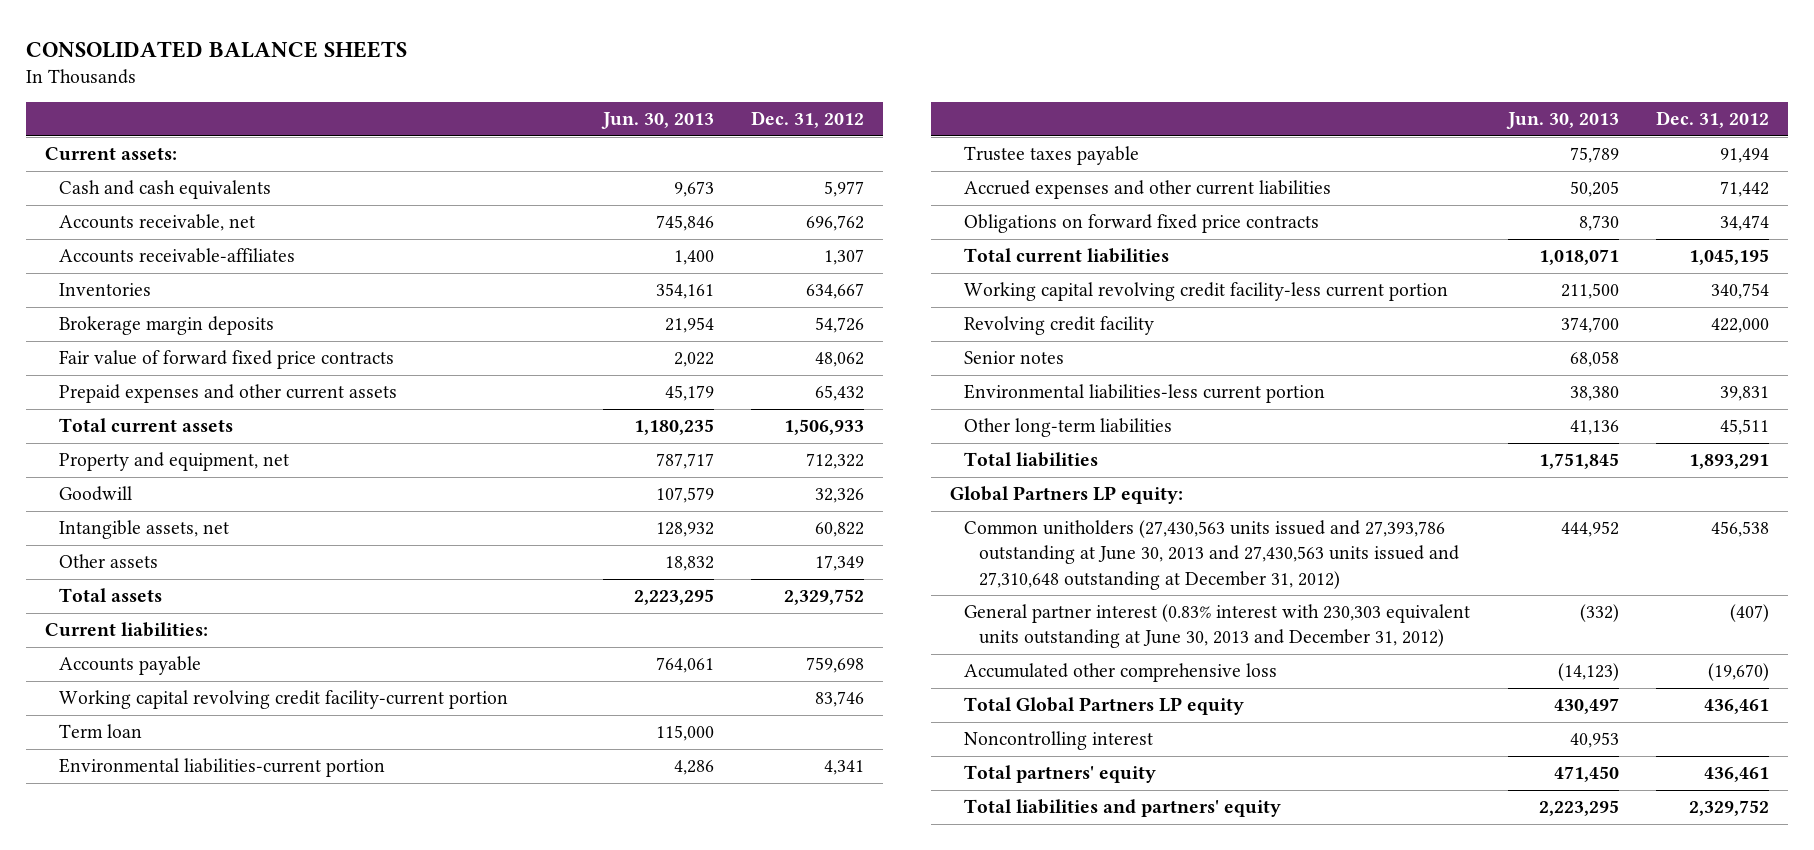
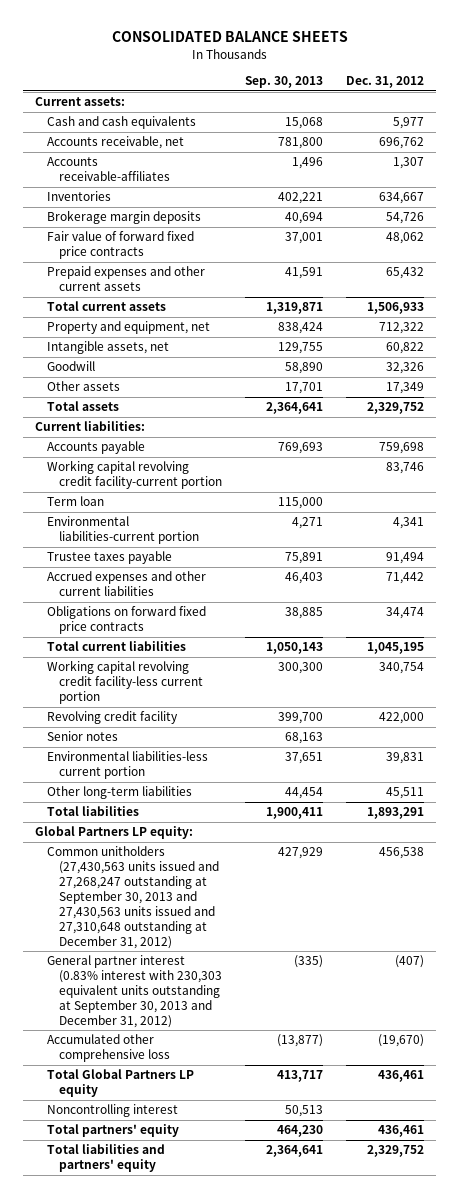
[600,112,714,130] Jun. 30, 2013 -> none
none -> [244,76,323,89] Sep. 30, 2013
[59,486,133,502] Goodwill -> [46,361,95,372] Goodwill
[964,520,1460,590] Common unitholders (27,430,563 units issued and 27,393,786 outstanding at June 30, 2013 and 27,430,563 units issued and 27,310,648 outstanding at December 31, 2012) -> [46,846,219,949] Common unitholders (27,430,563 units issued and 27,268,247 outstanding at September 30, 2013 and 27,430,563 units issued and 27,310,648 outstanding at December 31, 2012)
[964,604,1471,649] General partner interest (0.83% interest with 230,303 equivalent units outstanding at June 30, 2013 and December 31, 2012) -> [46,955,222,1029] General partner interest (0.83% interest with 230,303 equivalent units outstanding at September 30, 2013 and December 31, 2012)

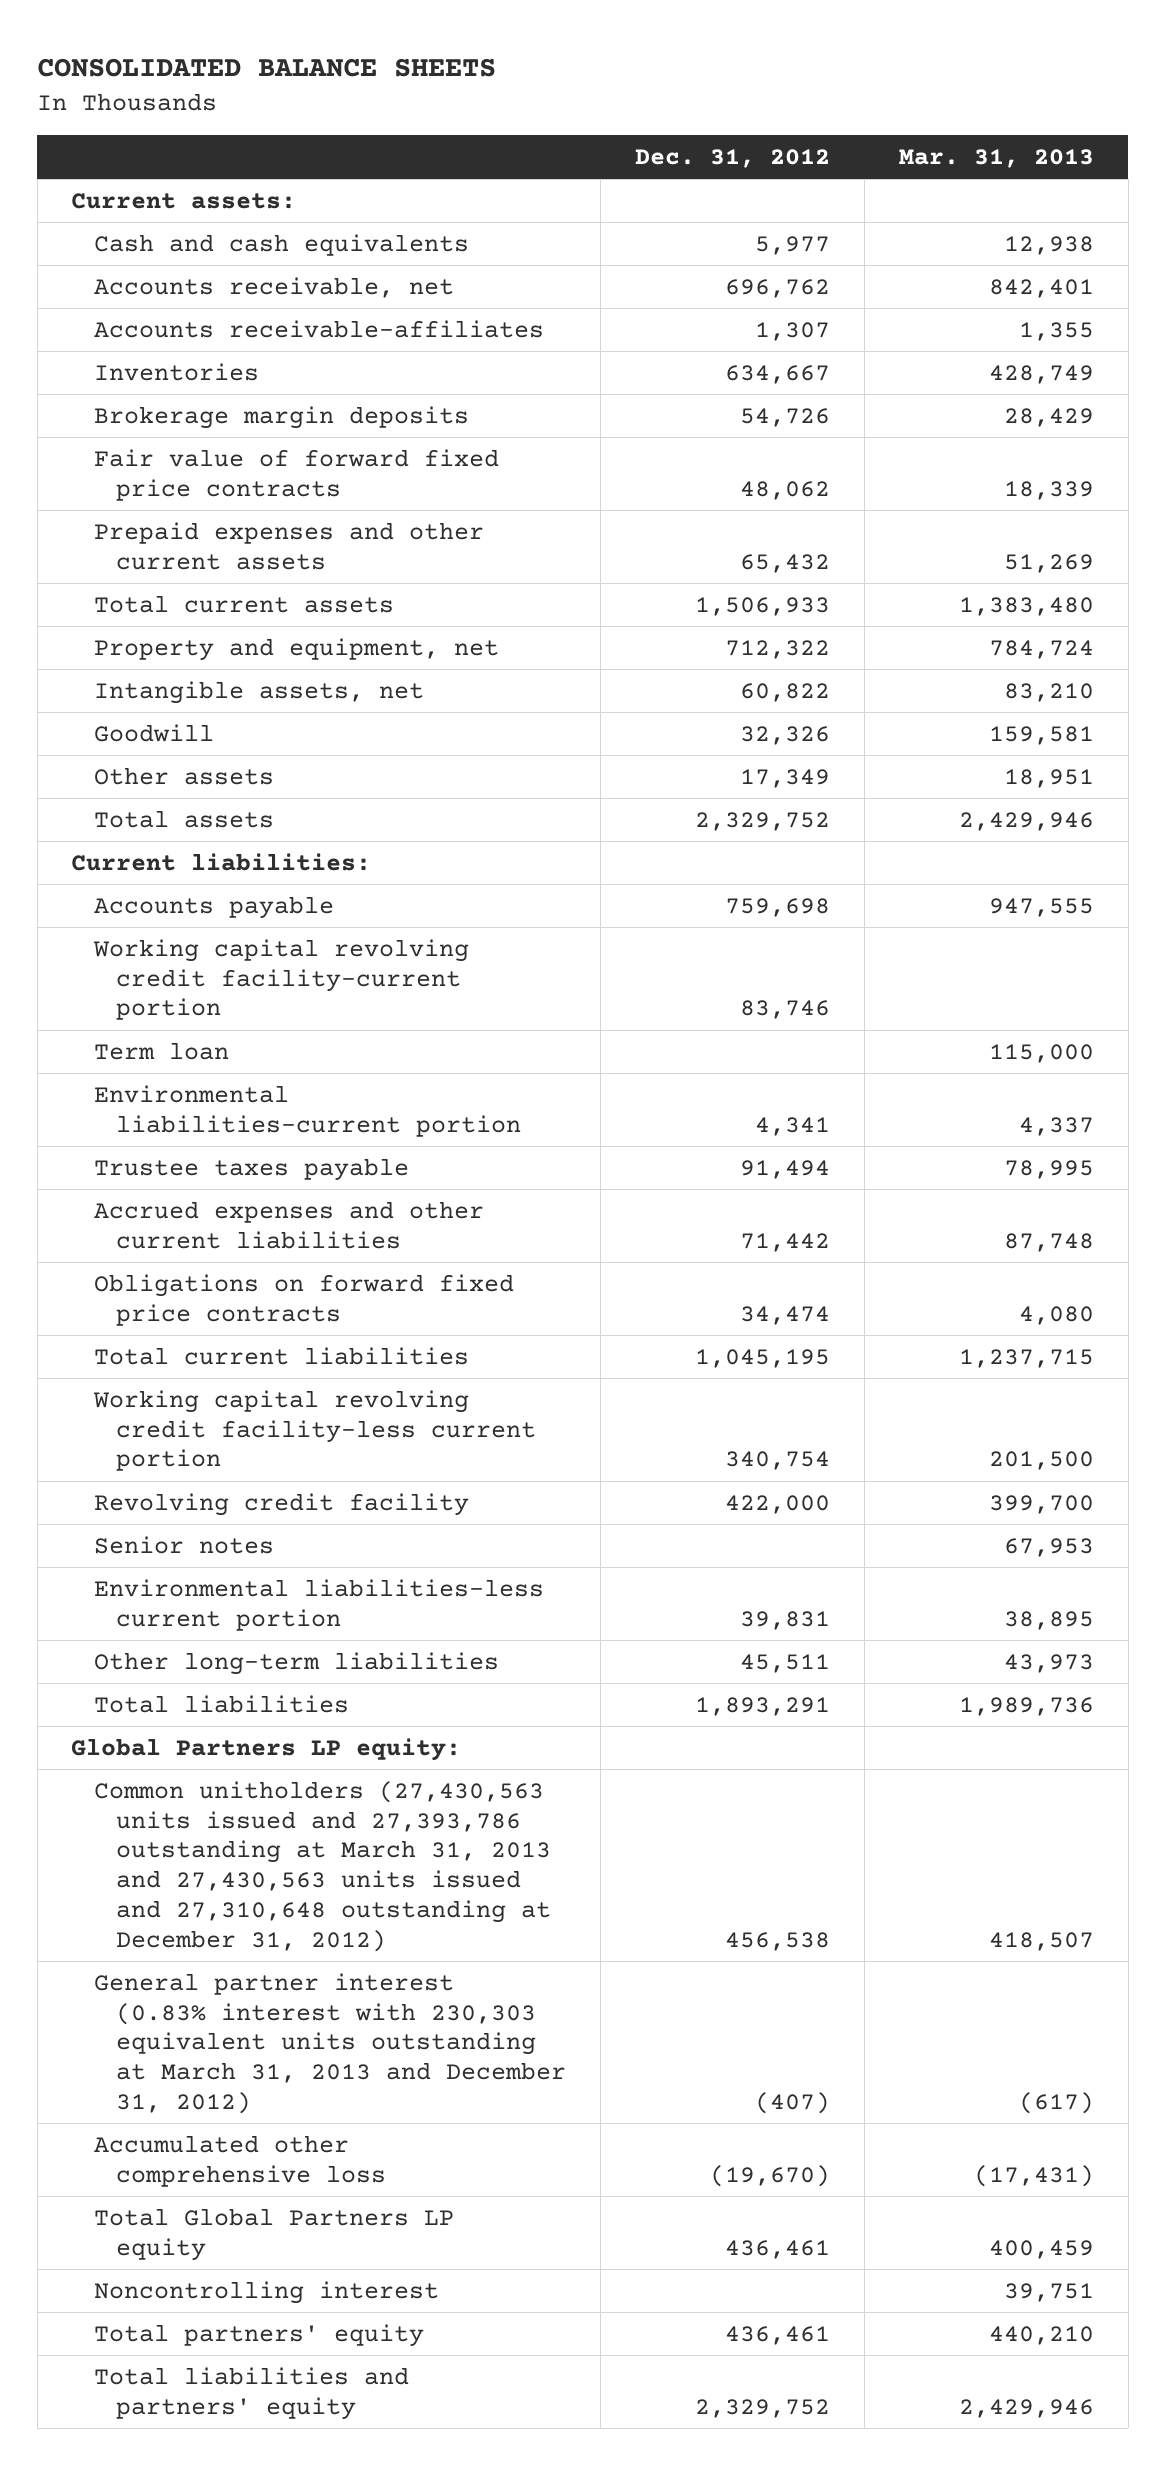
[244,76,323,89] Sep. 30, 2013 -> none
none -> [899,149,1095,169] Mar. 31, 2013
[46,846,219,949] Common unitholders (27,430,563 units issued and 27,268,247 outstanding at September 30, 2013 and 27,430,563 units issued and 27,310,648 outstanding at December 31, 2012) -> [93,1780,552,1952] Common unitholders (27,430,563 units issued and 27,393,786 outstanding at March 31, 2013 and 27,430,563 units issued and 27,310,648 outstanding at December 31, 2012)
[46,955,222,1029] General partner interest (0.83% interest with 230,303 equivalent units outstanding at September 30, 2013 and December 31, 2012) -> [93,1972,567,2115] General partner interest (0.83% interest with 230,303 equivalent units outstanding at March 31, 2013 and December 31, 2012)

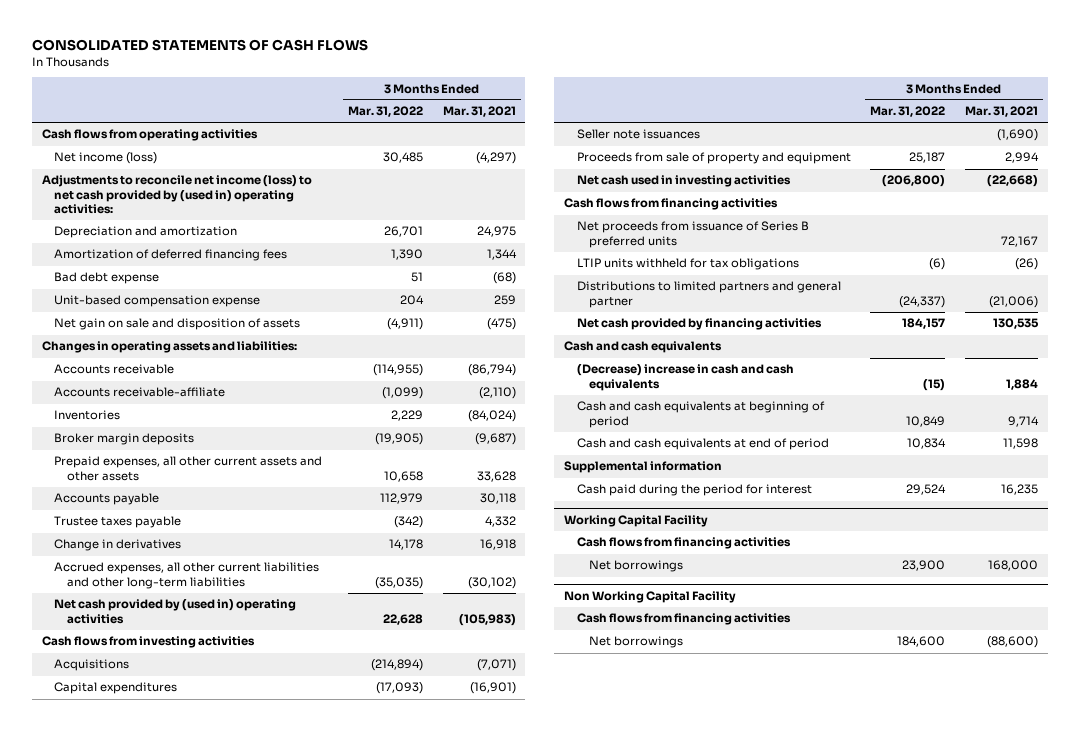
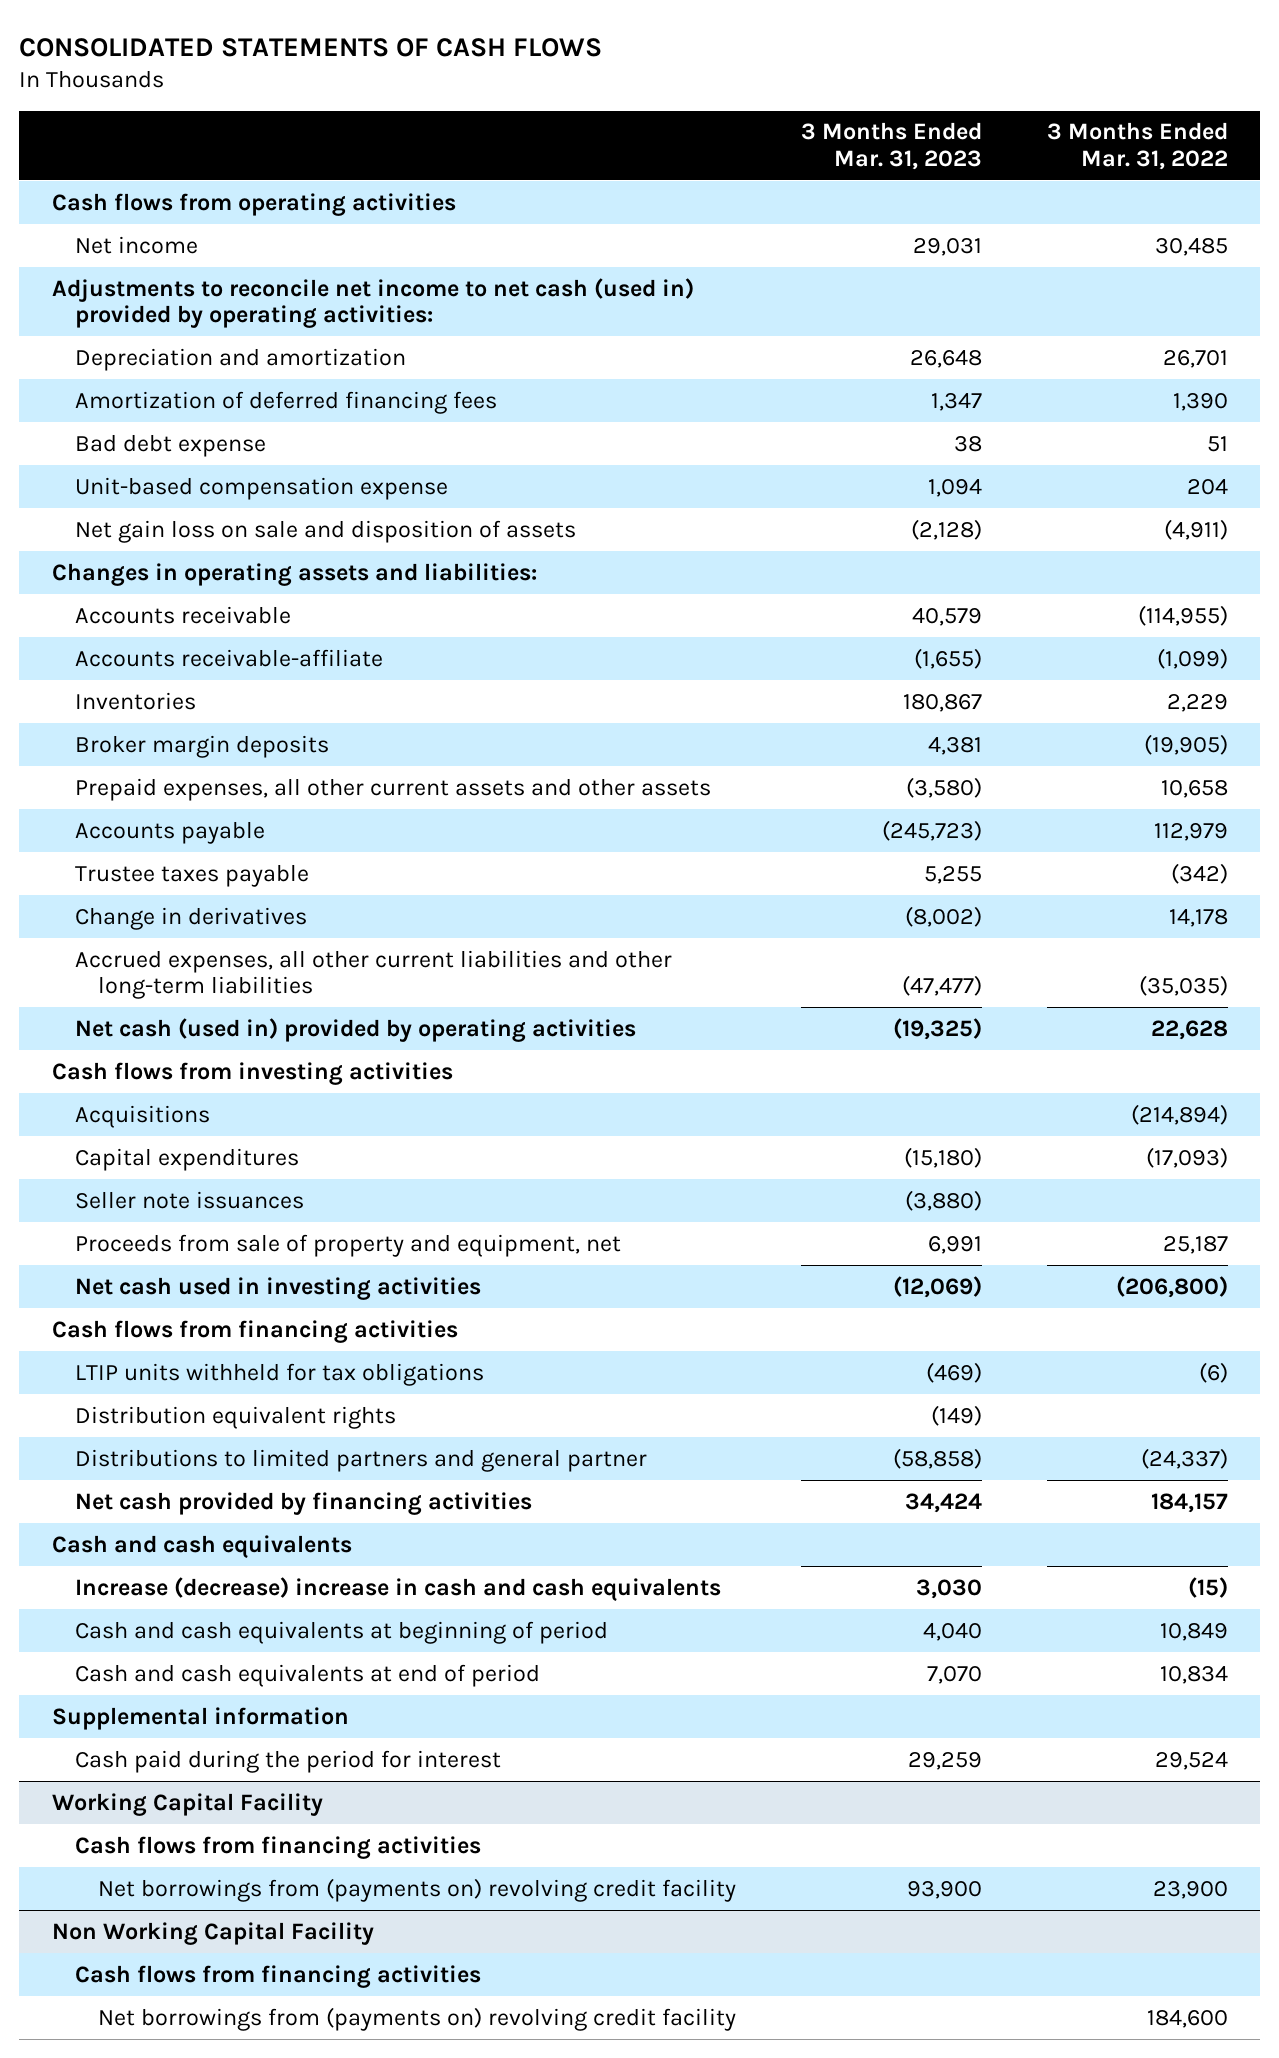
[442,106,516,118] Mar. 31, 2021 -> none
none -> [800,122,982,171] 3 Months Ended Mar. 31, 2023
[54,152,158,165] Net income (loss) -> [74,235,198,254] Net income
[41,175,312,215] Adjustments to reconcile net income (loss) to net cash provided by (used in) operating activities: -> [51,277,694,329] Adjustments to reconcile net income to net cash (used in) provided by operating activities:
[54,318,301,331] Net gain on sale and disposition of assets -> [74,519,576,543] Net gain loss on sale and disposition of assets
[54,599,297,624] Net cash provided by (used in) operating activities -> [74,1017,636,1042] Net cash (used in) provided by operating activities
[576,152,851,165] Proceeds from sale of property and equipment -> [74,1233,621,1257] Proceeds from sale of property and equipment, net
[576,221,809,248] Net proceeds from issuance of Series B preferred units -> none
none -> [74,1405,396,1429] Distribution equivalent rights
[576,364,794,391] (Decrease) increase in cash and cash equivalents -> [74,1576,721,1601] Increase (decrease) increase in cash and cash equivalents
[589,560,684,573] Net borrowings -> [98,1877,737,1902] Net borrowings from (payments on) revolving credit facility
[589,636,684,649] Net borrowings -> [98,2006,737,2031] Net borrowings from (payments on) revolving credit facility

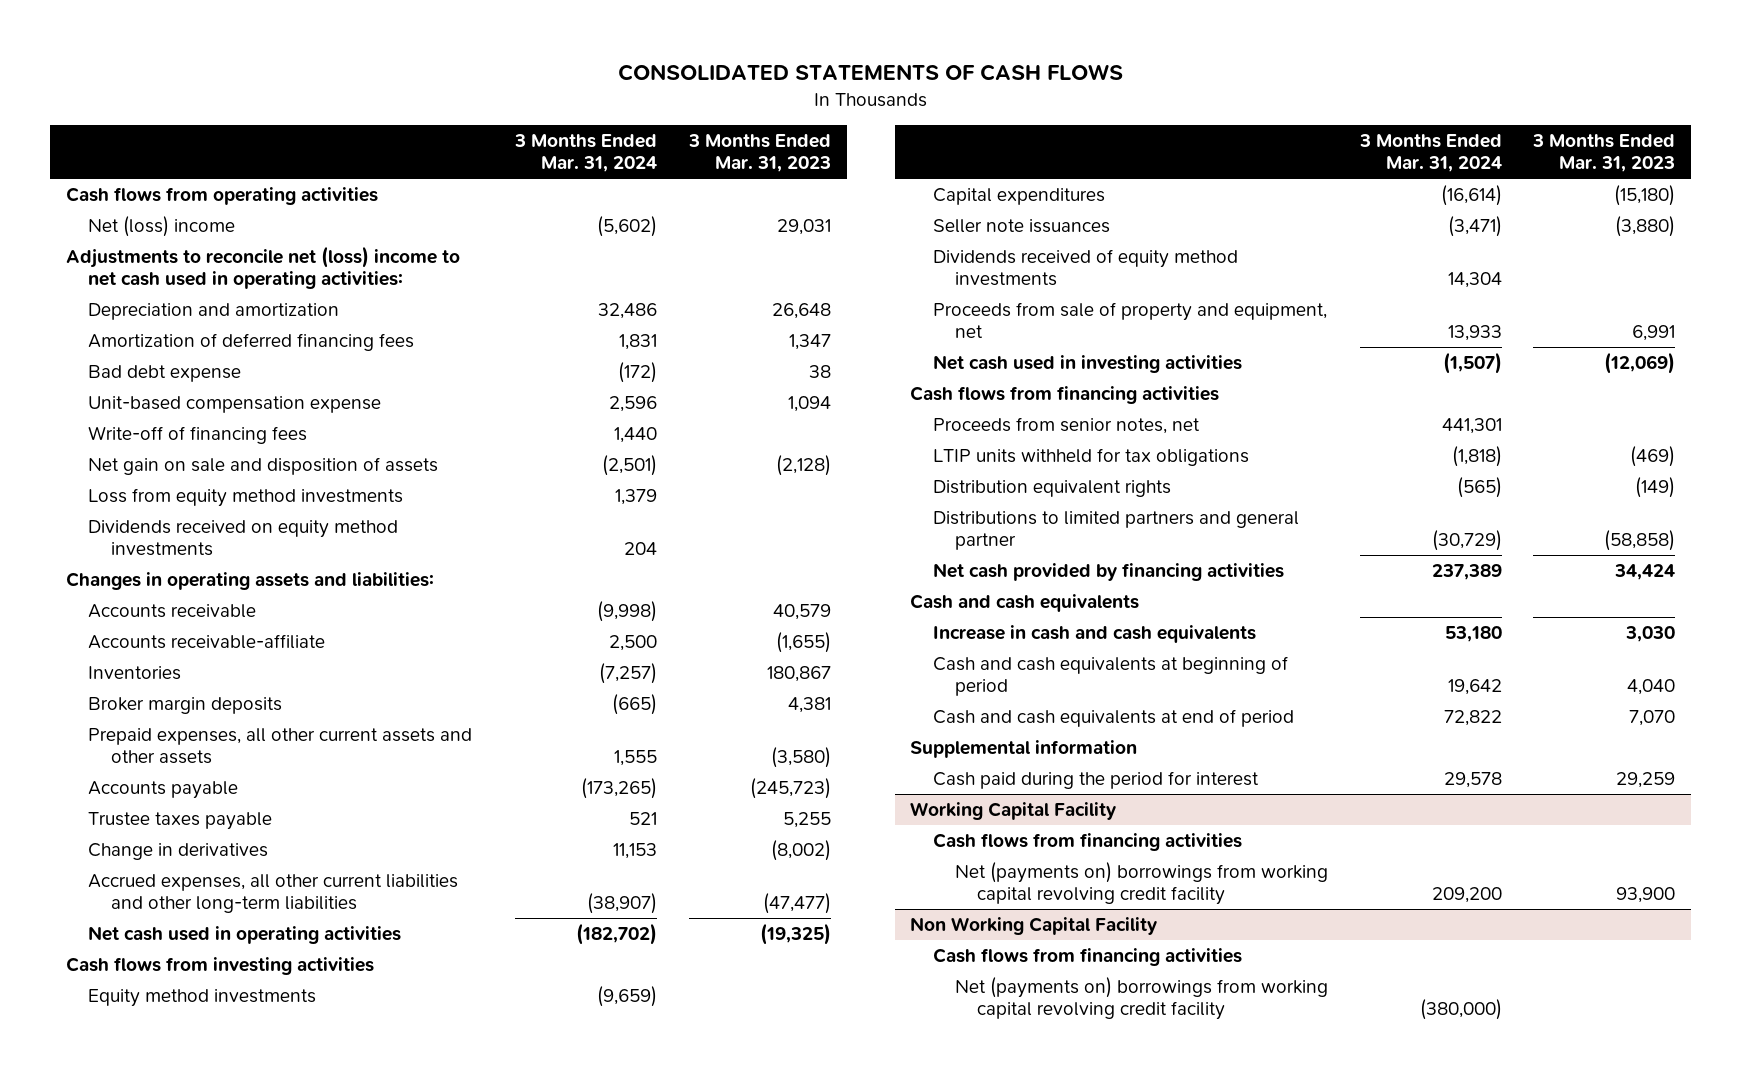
[1046,122,1228,171] 3 Months Ended Mar. 31, 2022 -> none
none -> [514,133,658,173] 3 Months Ended Mar. 31, 2024
[74,235,198,254] Net income -> [88,215,236,237] Net (loss) income
[51,277,694,329] Adjustments to reconcile net income to net cash (used in) provided by operating activities: -> [66,245,461,290] Adjustments to reconcile net (loss) income to net cash used in operating activities:
none -> [88,425,308,444] Write-off of financing fees
[74,519,576,543] Net gain loss on sale and disposition of assets -> [88,456,439,475] Net gain on sale and disposition of assets
none -> [88,487,404,507] Loss from equity method investments
none -> [88,519,399,557] Dividends received on equity method investments
[74,1017,636,1042] Net cash (used in) provided by operating activities -> [88,925,402,944] Net cash used in operating activities
[74,1104,210,1128] Acquisitions -> none
none -> [88,988,317,1007] Equity method investments
none -> [932,248,1238,287] Dividends received of equity method investments
none -> [932,416,1200,434] Proceeds from senior notes, net
[74,1576,721,1601] Increase (decrease) increase in cash and cash equivalents -> [932,624,1256,643] Increase in cash and cash equivalents
[98,1877,737,1902] Net borrowings from (payments on) revolving credit facility -> [954,861,1328,906] Net (payments on) borrowings from working capital revolving credit facility
[98,2006,737,2031] Net borrowings from (payments on) revolving credit facility -> [954,976,1328,1021] Net (payments on) borrowings from working capital revolving credit facility

